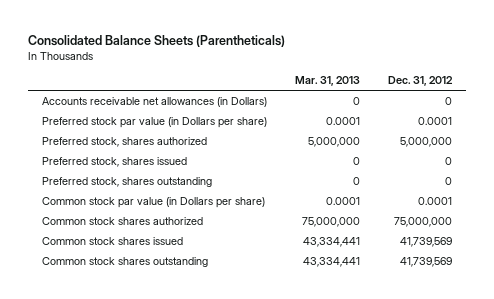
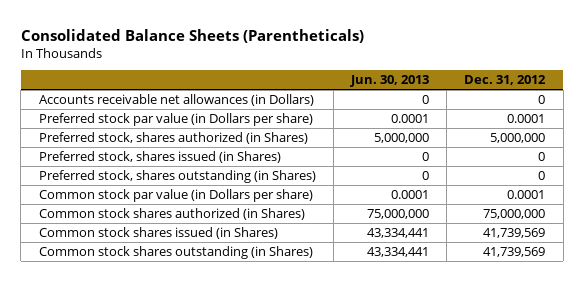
[294,76,360,87] Mar. 31, 2013 -> none
none -> [349,75,429,88] Jun. 30, 2013
[41,136,207,147] Preferred stock, shares authorized -> [38,132,308,145] Preferred stock, shares authorized (in Shares)
[41,156,187,167] Preferred stock, shares issued -> [38,151,281,164] Preferred stock, shares issued (in Shares)
[41,176,212,187] Preferred stock, shares outstanding -> [38,170,316,184] Preferred stock, shares outstanding (in Shares)
[41,216,203,225] Common stock shares authorized -> [38,208,305,221] Common stock shares authorized (in Shares)
[41,236,183,245] Common stock shares issued -> [38,227,278,240] Common stock shares issued (in Shares)
[41,256,208,267] Common stock shares outstanding -> [38,246,313,260] Common stock shares outstanding (in Shares)

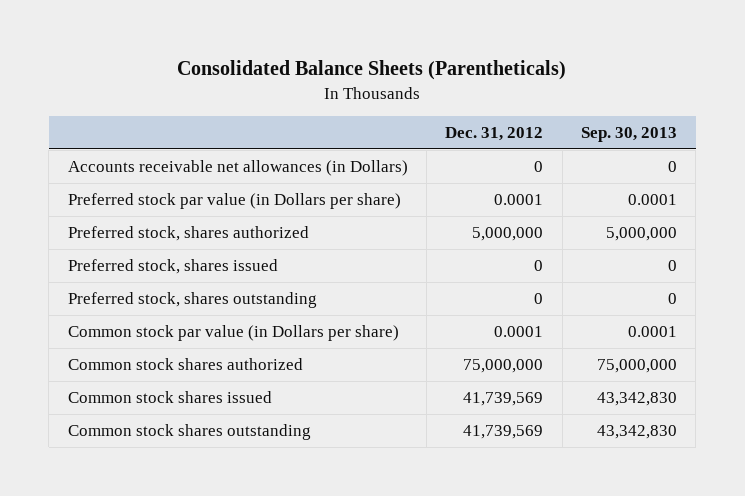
[349,75,429,88] Jun. 30, 2013 -> none
none -> [581,126,678,142] Sep. 30, 2013
[38,132,308,145] Preferred stock, shares authorized (in Shares) -> [67,225,309,241] Preferred stock, shares authorized
[38,151,281,164] Preferred stock, shares issued (in Shares) -> [67,258,278,274] Preferred stock, shares issued
[38,170,316,184] Preferred stock, shares outstanding (in Shares) -> [67,291,317,308] Preferred stock, shares outstanding
[38,208,305,221] Common stock shares authorized (in Shares) -> [67,357,303,370] Common stock shares authorized
[38,227,278,240] Common stock shares issued (in Shares) -> [67,390,272,403] Common stock shares issued
[38,246,313,260] Common stock shares outstanding (in Shares) -> [67,423,311,440] Common stock shares outstanding

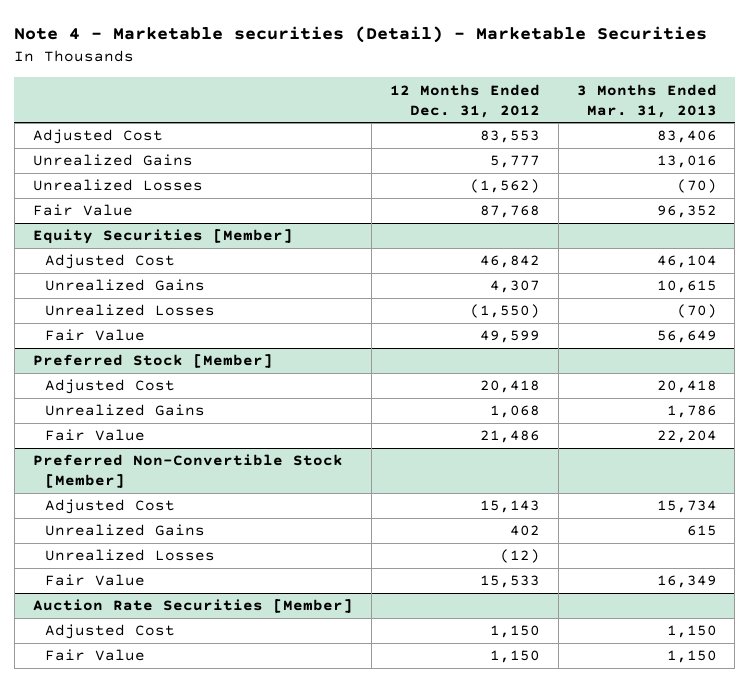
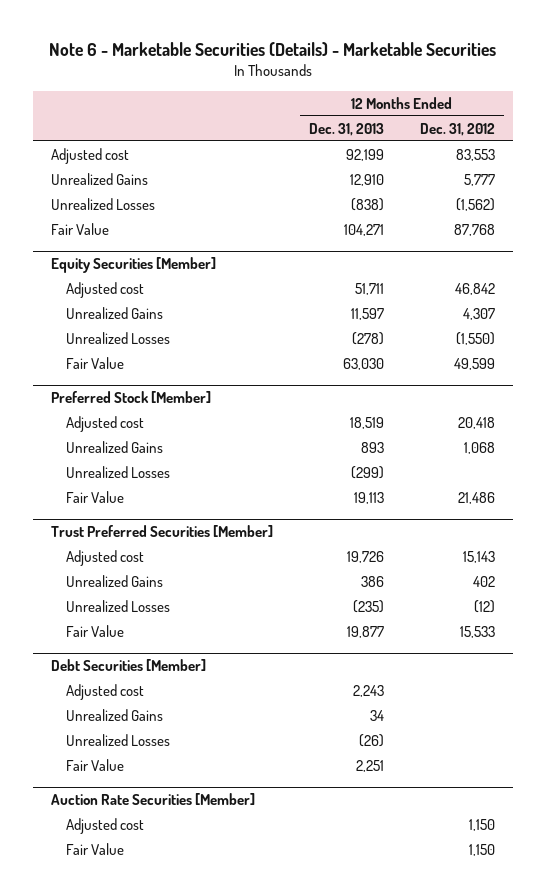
[14,26,708,44] Note 4 - Marketable securities (Detail) - Marketable Securities -> [48,41,496,56] Note 6 - Marketable Securities (Details) - Marketable Securities
[576,83,717,118] 3 Months Ended Mar. 31, 2013 -> none
none -> [308,122,384,136] Dec. 31, 2013
[32,129,163,145] Adjusted Cost -> [50,147,129,164] Adjusted cost
[45,254,176,270] Adjusted Cost -> [65,281,144,298] Adjusted cost
[45,379,176,395] Adjusted Cost -> [65,415,144,432] Adjusted cost
none -> [65,465,170,478] Unrealized Losses
[32,454,343,489] Preferred Non-Convertible Stock [Member] -> none
none -> [50,525,273,538] Trust Preferred Securities [Member]
[45,499,176,515] Adjusted Cost -> [65,549,144,566] Adjusted cost
none -> [50,659,206,672] Debt Securities [Member]
none -> [65,683,144,700] Adjusted cost
none -> [65,708,163,721] Unrealized Gains
none -> [65,733,170,746] Unrealized Losses
none -> [65,758,124,771] Fair Value
[45,624,176,640] Adjusted Cost -> [65,817,144,834] Adjusted cost

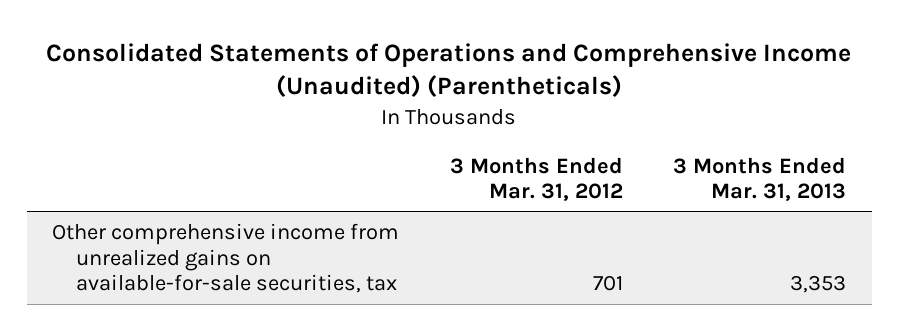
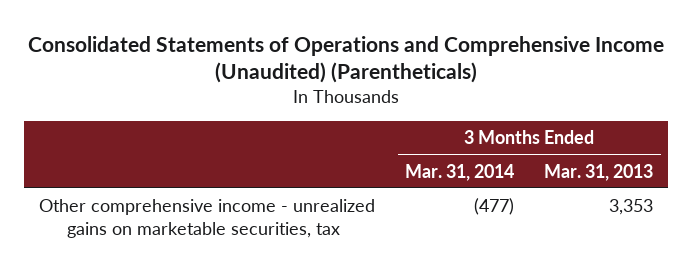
[449,156,623,202] 3 Months Ended Mar. 31, 2012 -> none
none -> [405,163,515,181] Mar. 31, 2014
[52,222,400,294] Other comprehensive income from unrealized gains on available-for-sale securities, tax -> [39,199,376,238] Other comprehensive income - unrealized gains on marketable securities, tax

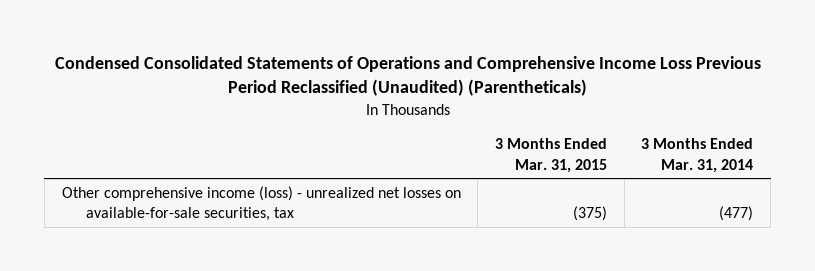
[28,35,665,84] Consolidated Statements of Operations and Comprehensive Income (Unaudited) (Parentheticals) -> [54,55,761,97] Condensed Consolidated Statements of Operations and Comprehensive Income Loss Previous Period Reclassified (Unaudited) (Parentheticals)
[544,163,654,181] Mar. 31, 2013 -> none
none -> [495,138,608,173] 3 Months Ended Mar. 31, 2015
[39,199,376,238] Other comprehensive income - unrealized gains on marketable securities, tax -> [61,185,461,222] Other comprehensive income (loss) - unrealized net losses on available-for-sale securities, tax

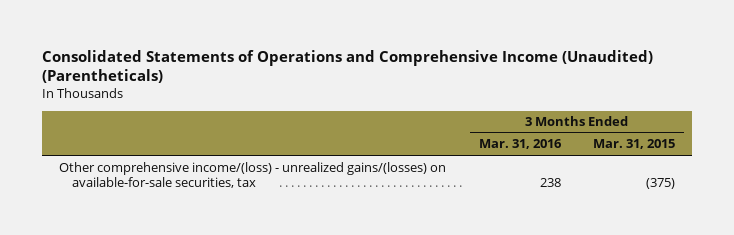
[54,55,761,97] Condensed Consolidated Statements of Operations and Comprehensive Income Loss Previous Period Reclassified (Unaudited) (Parentheticals) -> [42,49,654,84] Consolidated Statements of Operations and Comprehensive Income (Unaudited) (Parentheticals)
[641,138,754,173] 3 Months Ended Mar. 31, 2014 -> none
none -> [478,139,562,150] Mar. 31, 2016
[61,185,461,222] Other comprehensive income (loss) - unrealized net losses on available-for-sale securities, tax -> [58,161,446,188] Other comprehensive income/(loss) - unrealized gains/(losses) on available-for-sale securities, tax

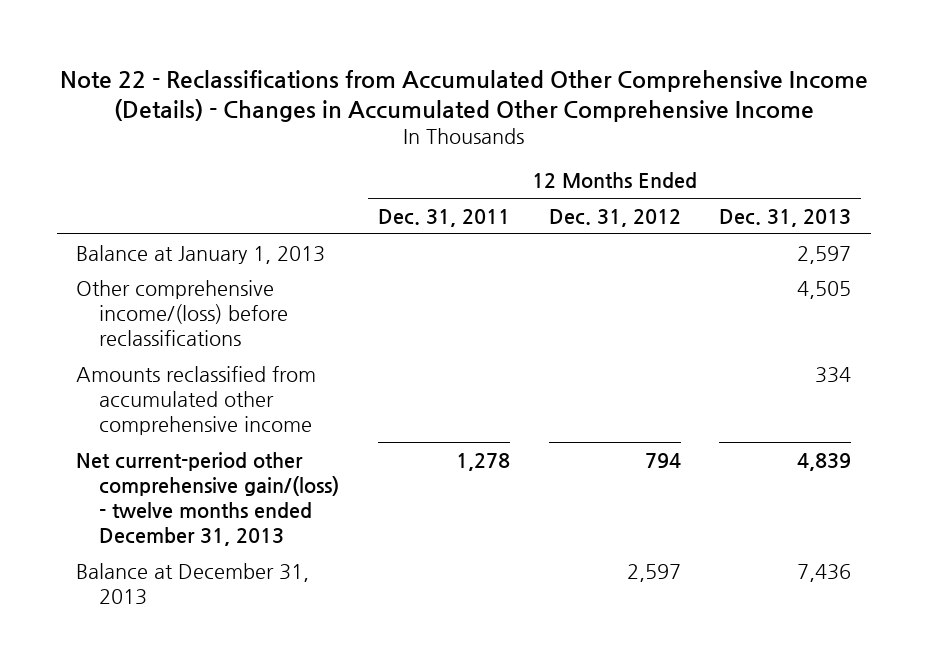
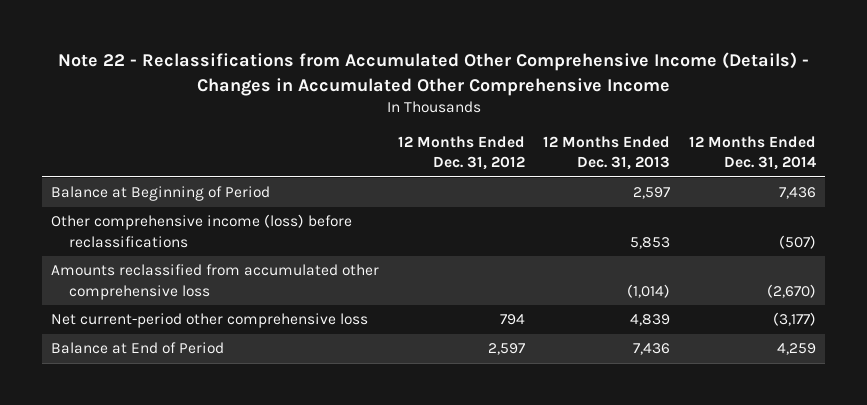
[377,208,510,227] Dec. 31, 2011 -> none
none -> [688,135,816,171] 12 Months Ended Dec. 31, 2014
[76,244,326,264] Balance at January 1, 2013 -> [51,186,271,202] Balance at Beginning of Period
[76,279,289,346] Other comprehensive income/(loss) before reclassifications -> [51,214,353,248] Other comprehensive income (loss) before reclassifications
[797,280,852,299] 4,505 -> [630,236,671,249] 5,853
[76,365,317,435] Amounts reclassified from accumulated other comprehensive income -> [51,264,380,300] Amounts reclassified from accumulated other comprehensive loss
[815,366,852,383] 334 -> [627,283,671,298] (1,014)
[76,451,340,546] Net current-period other comprehensive gain/(loss) - twelve months ended December 31, 2013 -> [51,313,369,329] Net current-period other comprehensive loss
[76,562,310,605] Balance at December 31, 2013 -> [51,342,225,355] Balance at End of Period

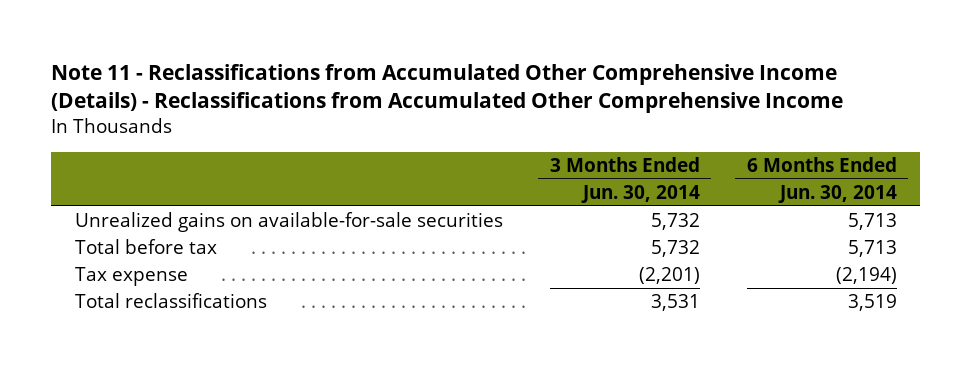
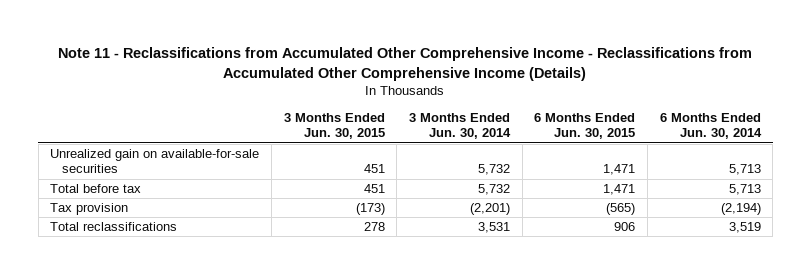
[51,63,844,114] Note 11 - Reclassifications from Accumulated Other Comprehensive Income (Details) - Reclassifications from Accumulated Other Comprehensive Income -> [58,46,753,81] Note 11 - Reclassifications from Accumulated Other Comprehensive Income - Reclassifications from Accumulated Other Comprehensive Income (Details)
none -> [283,113,385,140] 3 Months Ended Jun. 30, 2015
none -> [534,113,636,140] 6 Months Ended Jun. 30, 2015
[74,212,503,233] Unrealized gains on available-for-sale securities -> [50,149,260,174] Unrealized gain on available-for-sale securities
[74,267,188,287] Tax expense -> [50,203,129,216] Tax provision

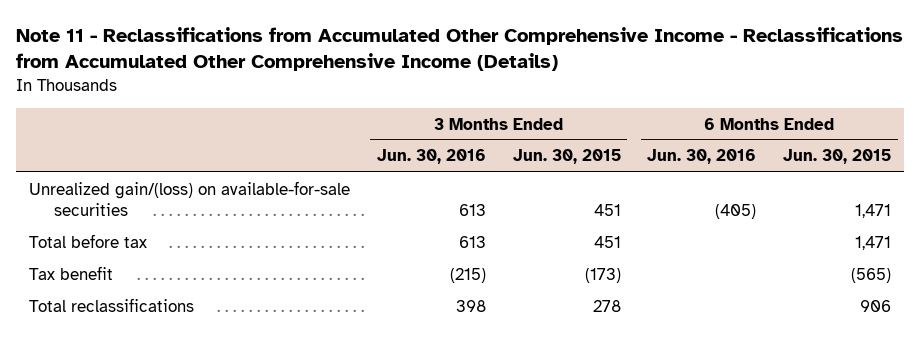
[408,113,511,140] 3 Months Ended Jun. 30, 2014 -> none
[659,113,762,140] 6 Months Ended Jun. 30, 2014 -> none
none -> [377,149,487,165] Jun. 30, 2016
none -> [647,149,757,165] Jun. 30, 2016
[50,149,260,174] Unrealized gain on available-for-sale securities -> [29,180,351,217] Unrealized gain/(loss) on available-for-sale securities
[50,203,129,216] Tax provision -> [29,265,114,280] Tax benefit

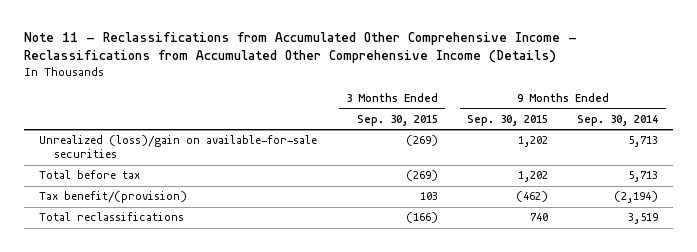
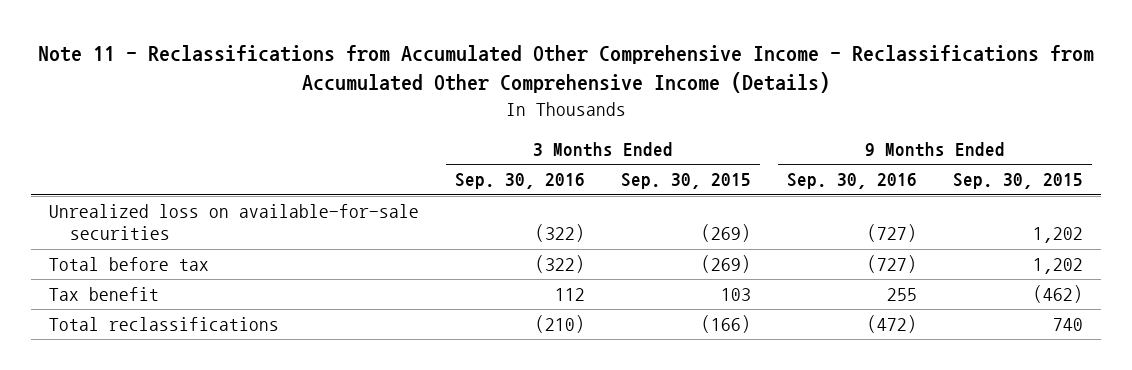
[577,114,659,126] Sep. 30, 2014 -> none
none -> [454,173,585,190] Sep. 30, 2016
none -> [787,173,918,190] Sep. 30, 2016
[38,135,317,159] Unrealized (loss)/gain on available-for-sale securities -> [48,204,419,241] Unrealized loss on available-for-sale securities
[38,191,187,204] Tax benefit/(provision) -> [48,287,159,302] Tax benefit

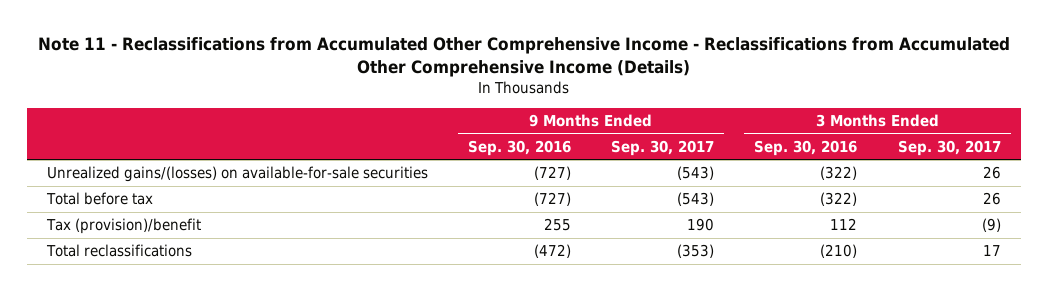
[620,173,751,190] Sep. 30, 2015 -> none
[953,173,1084,190] Sep. 30, 2015 -> none
none -> [611,139,715,156] Sep. 30, 2017
none -> [897,139,1001,156] Sep. 30, 2017
[48,204,419,241] Unrealized loss on available-for-sale securities -> [47,166,429,183] Unrealized gains/(losses) on available-for-sale securities
[48,287,159,302] Tax benefit -> [46,218,202,235] Tax (provision)/benefit

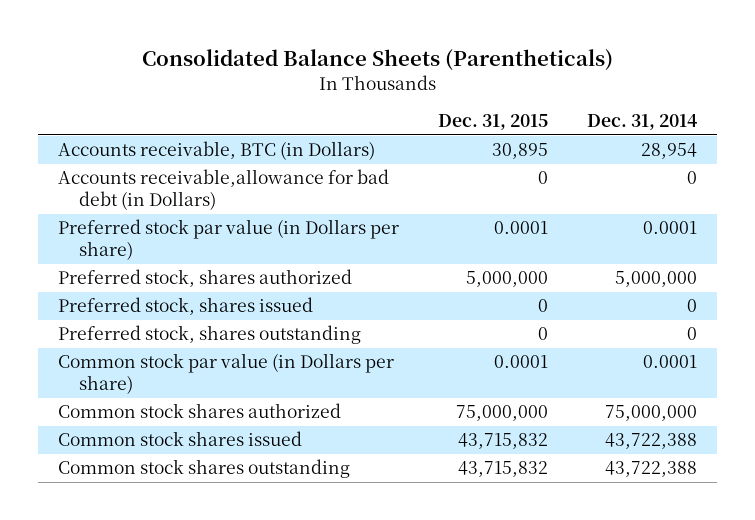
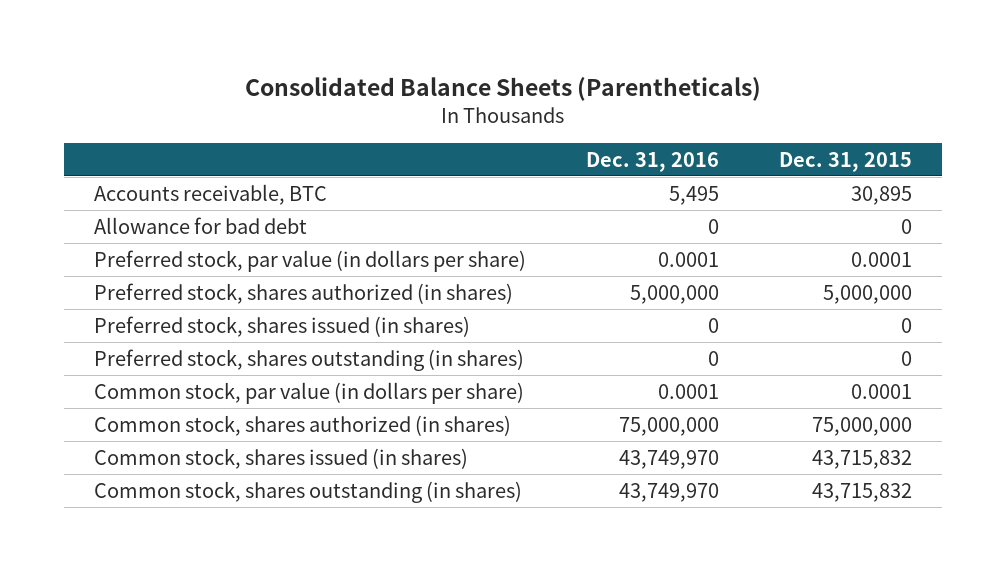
[587,114,698,131] Dec. 31, 2014 -> none
none -> [585,151,719,172] Dec. 31, 2016
[57,141,375,161] Accounts receivable, BTC (in Dollars) -> [94,183,328,205] Accounts receivable, BTC
[57,169,389,211] Accounts receivable,allowance for bad debt (in Dollars) -> [94,216,308,234] Allowance for bad debt
[57,219,399,261] Preferred stock par value (in Dollars per share) -> [94,249,527,272] Preferred stock, par value (in dollars per share)
[57,269,352,288] Preferred stock, shares authorized -> [94,282,514,304] Preferred stock, shares authorized (in shares)
[57,297,313,316] Preferred stock, shares issued -> [94,315,471,337] Preferred stock, shares issued (in shares)
[57,325,361,345] Preferred stock, shares outstanding -> [94,348,525,371] Preferred stock, shares outstanding (in shares)
[57,353,394,395] Common stock par value (in Dollars per share) -> [94,381,525,404] Common stock, par value (in dollars per share)
[57,403,341,419] Common stock shares authorized -> [94,414,512,436] Common stock, shares authorized (in shares)
[57,431,302,447] Common stock shares issued -> [94,447,469,469] Common stock, shares issued (in shares)
[57,459,350,479] Common stock shares outstanding -> [94,480,523,503] Common stock, shares outstanding (in shares)

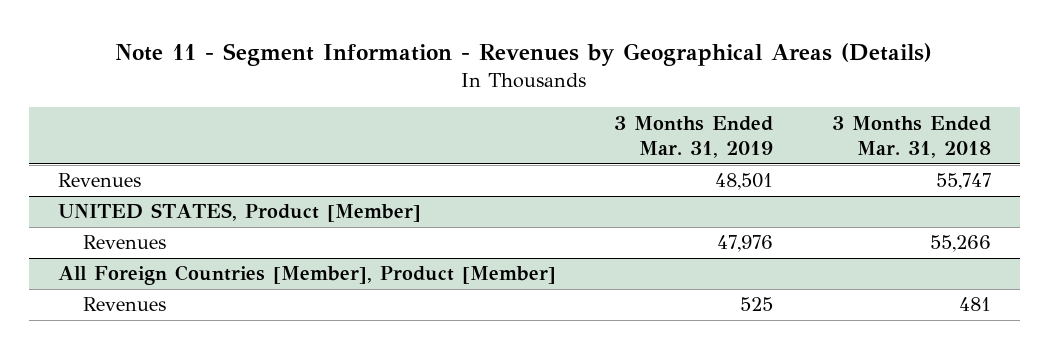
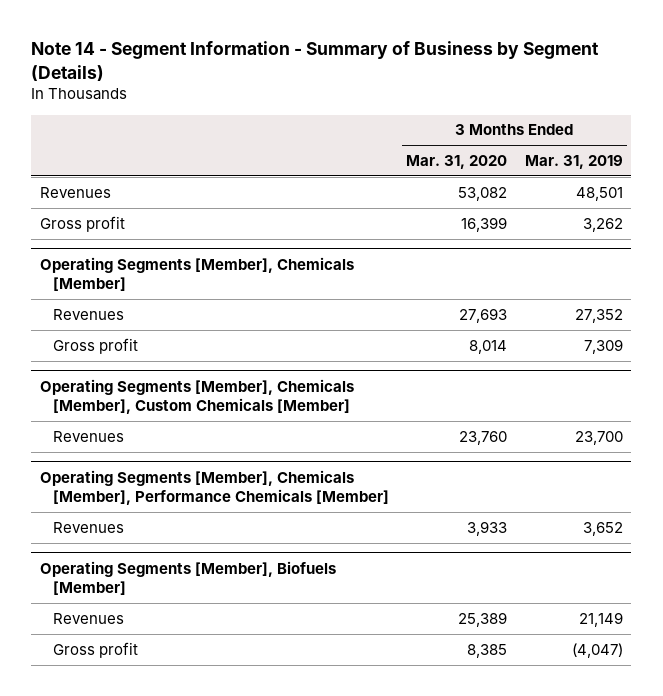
[115,43,933,67] Note 11 - Segment Information - Revenues by Geographical Areas (Details) -> [31,41,600,81] Note 14 - Segment Information - Summary of Business by Segment (Details)
[831,115,991,159] 3 Months Ended Mar. 31, 2018 -> none
none -> [406,155,508,170] Mar. 31, 2020
[57,203,421,223] UNITED STATES, Product [Member] -> none
[57,265,556,286] All Foreign Countries [Member], Product [Member] -> none
none -> [40,215,126,232] Gross profit
none -> [40,256,355,292] Operating Segments [Member], Chemicals [Member]
[717,235,774,253] 47,976 -> [574,308,623,323] 27,352
none -> [52,337,138,354] Gross profit
none -> [40,378,355,415] Operating Segments [Member], Chemicals [Member], Custom Chemicals [Member]
[740,297,774,312] 525 -> [574,430,623,445] 23,700
none -> [40,469,389,506] Operating Segments [Member], Chemicals [Member], Performance Chemicals [Member]
none -> [52,521,124,533] Revenues
none -> [40,560,337,596] Operating Segments [Member], Biofuels [Member]
none -> [52,612,124,624] Revenues
none -> [52,641,138,658] Gross profit

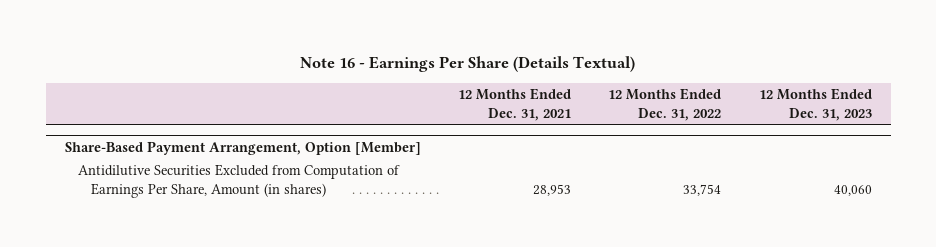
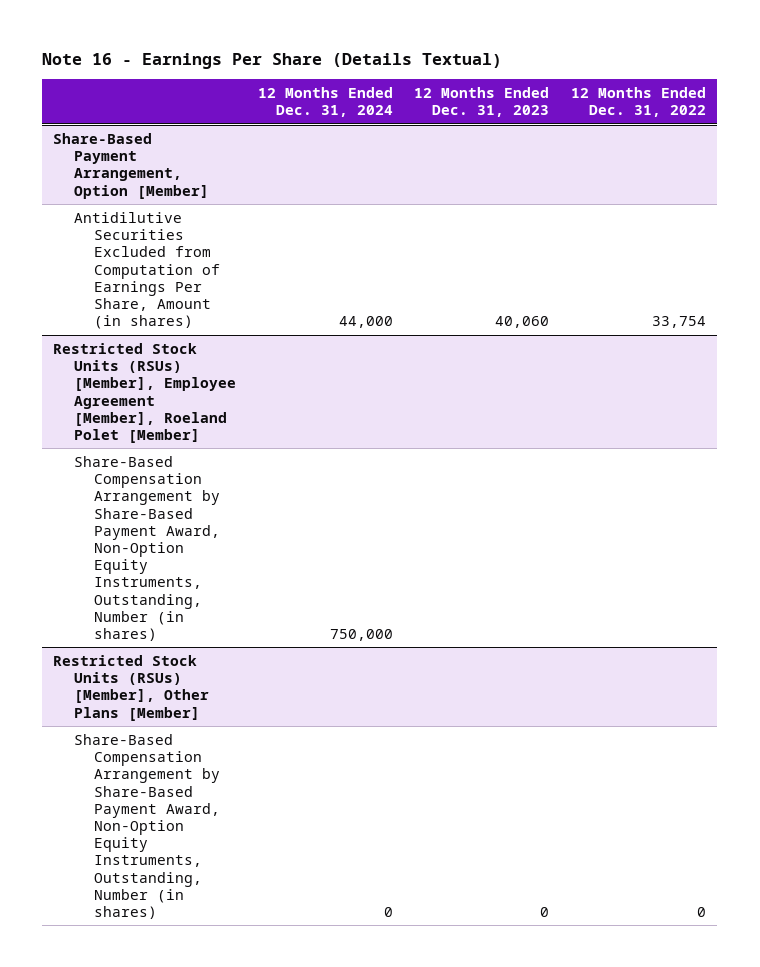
[457,88,571,121] 12 Months Ended Dec. 31, 2021 -> none
none -> [257,87,393,118] 12 Months Ended Dec. 31, 2024
none -> [53,342,236,443] Restricted Stock Units (RSUs) [Member], Employee Agreement [Member], Roeland Polet [Member]
none -> [73,455,220,642] Share-Based Compensation Arrangement by Share-Based Payment Award, Non-Option Equity Instruments, Outstanding, Number (in shares)
none -> [53,654,209,721] Restricted Stock Units (RSUs) [Member], Other Plans [Member]
none -> [73,733,220,920] Share-Based Compensation Arrangement by Share-Based Payment Award, Non-Option Equity Instruments, Outstanding, Number (in shares)

